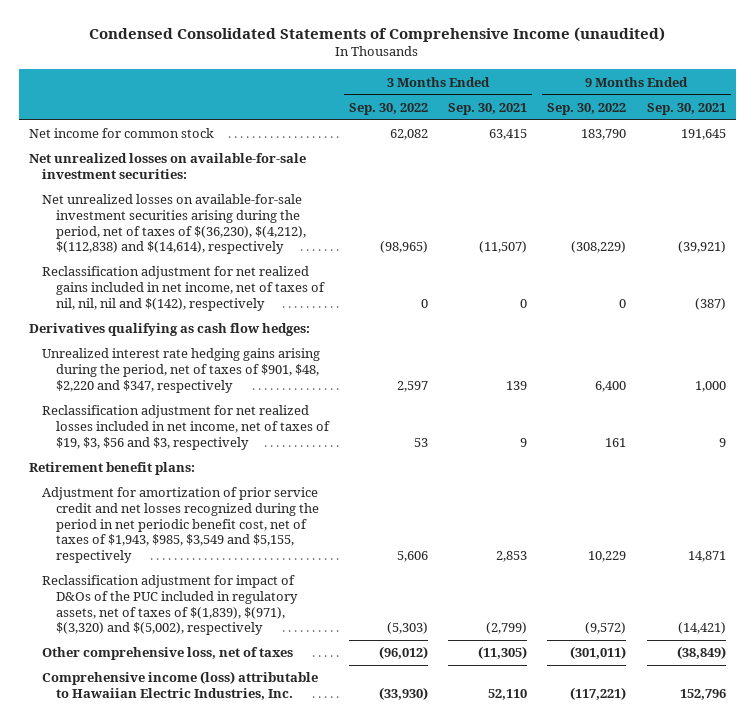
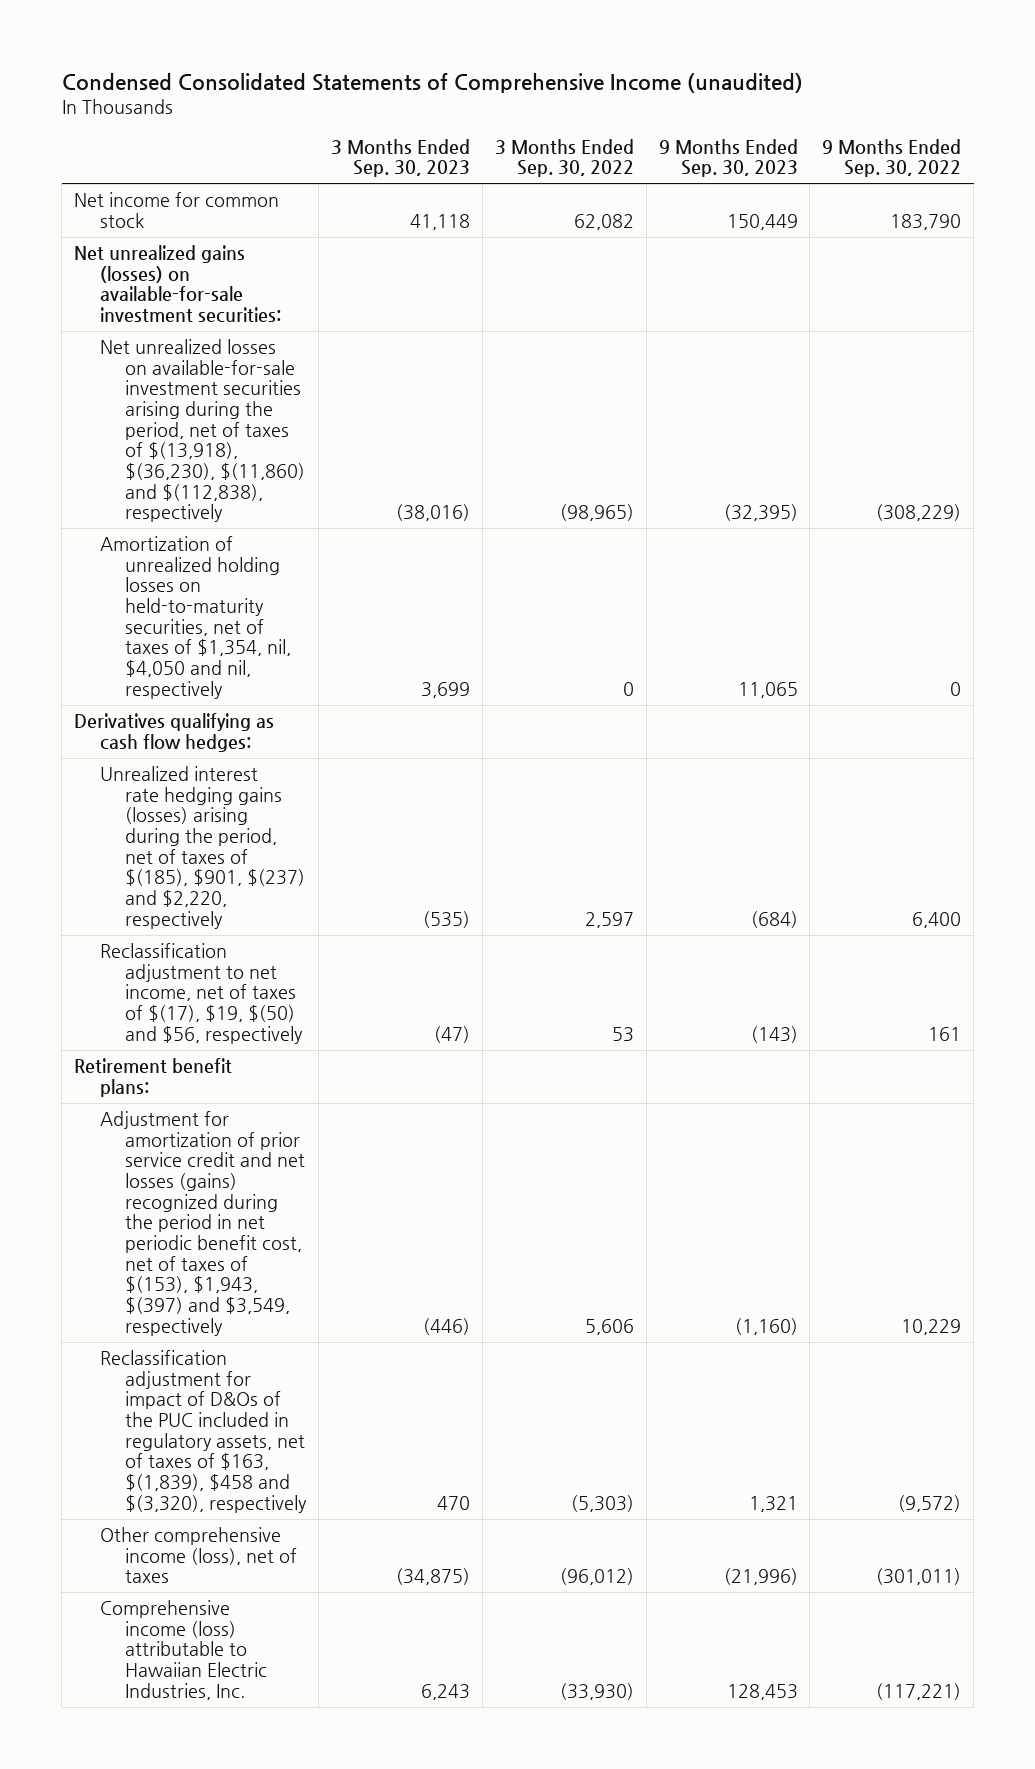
[448,102,528,115] Sep. 30, 2021 -> none
[646,102,726,115] Sep. 30, 2021 -> none
none -> [331,138,471,178] 3 Months Ended Sep. 30, 2023
none -> [658,138,798,178] 9 Months Ended Sep. 30, 2023
[42,266,325,311] Reclassification adjustment for net realized gains included in net income, net of taxes of nil, nil, nil and $(142), respectively -> none
[29,153,307,179] Net unrealized losses on available-for-sale investment securities: -> [74,245,281,324] Net unrealized gains (losses) on available-for-sale investment securities:
[42,194,306,255] Net unrealized losses on available-for-sale investment securities arising during the period, net of taxes of $(36,230), $(4,212), $(112,838) and $(14,614), respectively -> [99,339,306,523] Net unrealized losses on available-for-sale investment securities arising during the period, net of taxes of $(13,918), $(36,230), $(11,860) and $(112,838), respectively
none -> [99,536,292,699] Amortization of unrealized holding losses on held-to-maturity securities, net of taxes of $1,354, nil, $4,050 and nil, respectively
[42,348,321,393] Unrealized interest rate hedging gains arising during the period, net of taxes of $901, $48, $2,220 and $347, respectively -> [99,766,306,929] Unrealized interest rate hedging gains (losses) arising during the period, net of taxes of $(185), $901, $(237) and $2,220, respectively
[42,405,330,450] Reclassification adjustment for net realized losses included in net income, net of taxes of $19, $3, $56 and $3, respectively -> [99,943,304,1044] Reclassification adjustment to net income, net of taxes of $(17), $19, $(50) and $56, respectively
[42,487,319,564] Adjustment for amortization of prior service credit and net losses recognized during the period in net periodic benefit cost, net of taxes of $1,943, $985, $3,549 and $5,155, respectively -> [99,1111,306,1336] Adjustment for amortization of prior service credit and net losses (gains) recognized during the period in net periodic benefit cost, net of taxes of $(153), $1,943, $(397) and $3,549, respectively
[42,575,298,636] Reclassification adjustment for impact of D&Os of the PUC included in regulatory assets, net of taxes of $(1,839), $(971), $(3,320) and $(5,002), respectively -> [99,1350,308,1513] Reclassification adjustment for impact of D&Os of the PUC included in regulatory assets, net of taxes of $163, $(1,839), $458 and $(3,320), respectively
[42,647,294,661] Other comprehensive loss, net of taxes -> [99,1527,298,1584] Other comprehensive income (loss), net of taxes

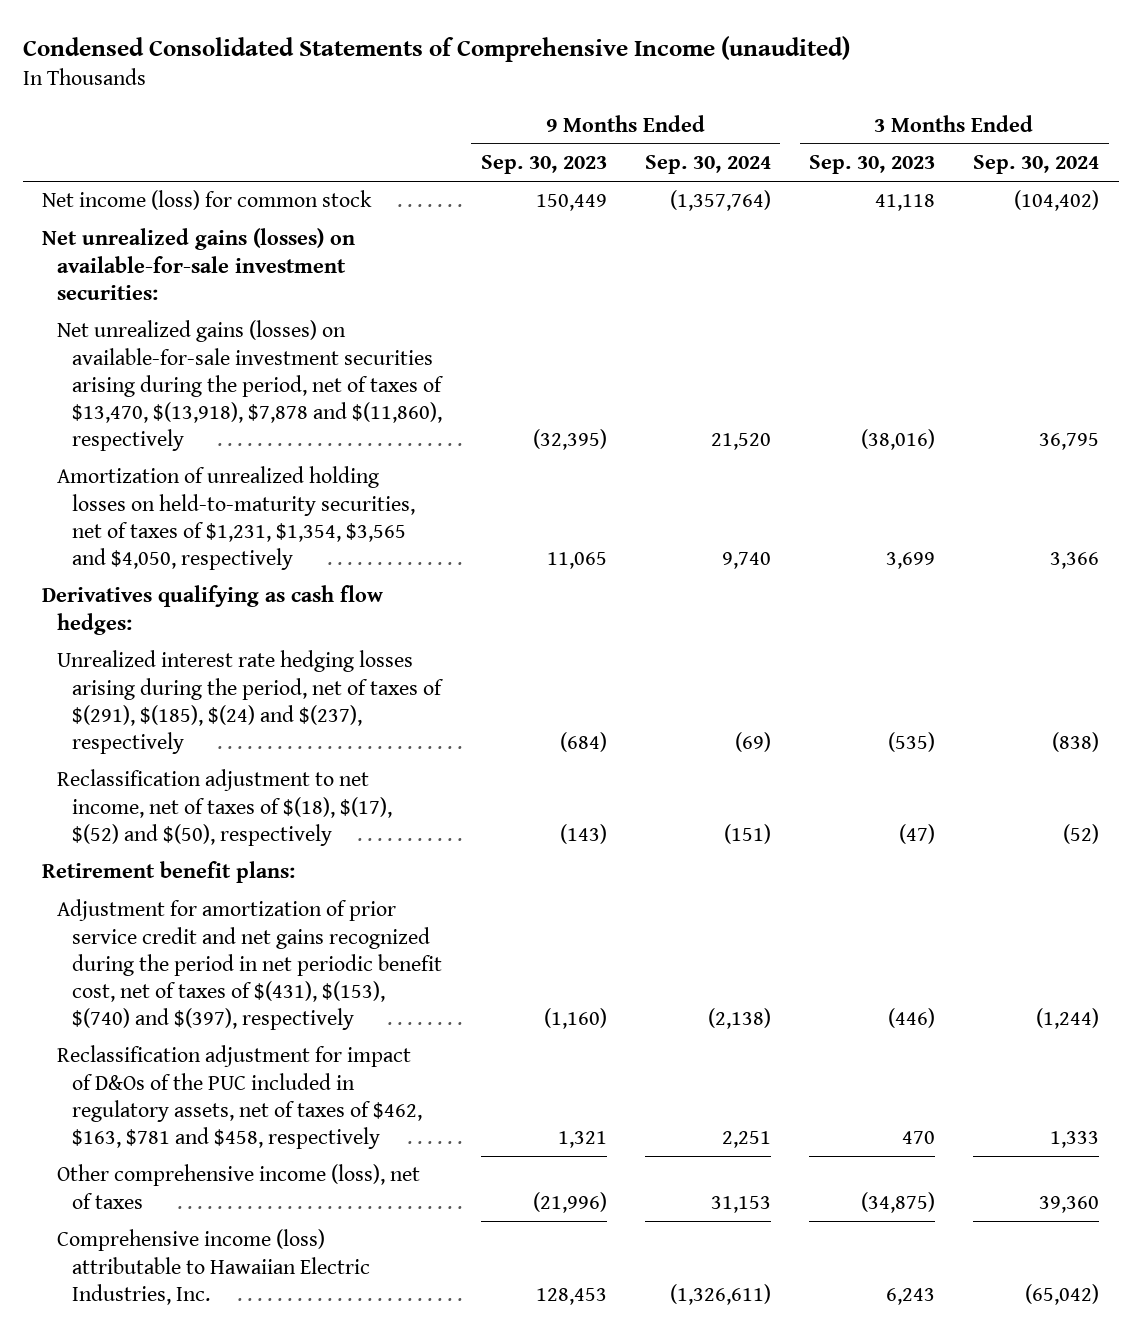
[494,138,634,178] 3 Months Ended Sep. 30, 2022 -> none
[822,138,962,178] 9 Months Ended Sep. 30, 2022 -> none
none -> [644,155,771,175] Sep. 30, 2024
none -> [973,155,1100,175] Sep. 30, 2024
[74,192,280,228] Net income for common stock -> [41,190,372,211] Net income (loss) for common stock
[99,339,306,523] Net unrealized losses on available-for-sale investment securities arising during the period, net of taxes of $(13,918), $(36,230), $(11,860) and $(112,838), respectively -> [57,320,445,451] Net unrealized gains (losses) on available-for-sale investment securities arising during the period, net of taxes of $13,470, $(13,918), $7,878 and $(11,860), respectively
[99,536,292,699] Amortization of unrealized holding losses on held-to-maturity securities, net of taxes of $1,354, nil, $4,050 and nil, respectively -> [57,466,416,570] Amortization of unrealized holding losses on held-to-maturity securities, net of taxes of $1,231, $1,354, $3,565 and $4,050, respectively
[99,766,306,929] Unrealized interest rate hedging gains (losses) arising during the period, net of taxes of $(185), $901, $(237) and $2,220, respectively -> [57,650,445,754] Unrealized interest rate hedging losses arising during the period, net of taxes of $(291), $(185), $(24) and $(237), respectively
[99,943,304,1044] Reclassification adjustment to net income, net of taxes of $(17), $19, $(50) and $56, respectively -> [57,769,393,846] Reclassification adjustment to net income, net of taxes of $(18), $(17), $(52) and $(50), respectively
[99,1111,306,1336] Adjustment for amortization of prior service credit and net losses (gains) recognized during the period in net periodic benefit cost, net of taxes of $(153), $1,943, $(397) and $3,549, respectively -> [57,899,443,1030] Adjustment for amortization of prior service credit and net gains recognized during the period in net periodic benefit cost, net of taxes of $(431), $(153), $(740) and $(397), respectively
[99,1350,308,1513] Reclassification adjustment for impact of D&Os of the PUC included in regulatory assets, net of taxes of $163, $(1,839), $458 and $(3,320), respectively -> [57,1045,423,1149] Reclassification adjustment for impact of D&Os of the PUC included in regulatory assets, net of taxes of $462, $163, $781 and $458, respectively

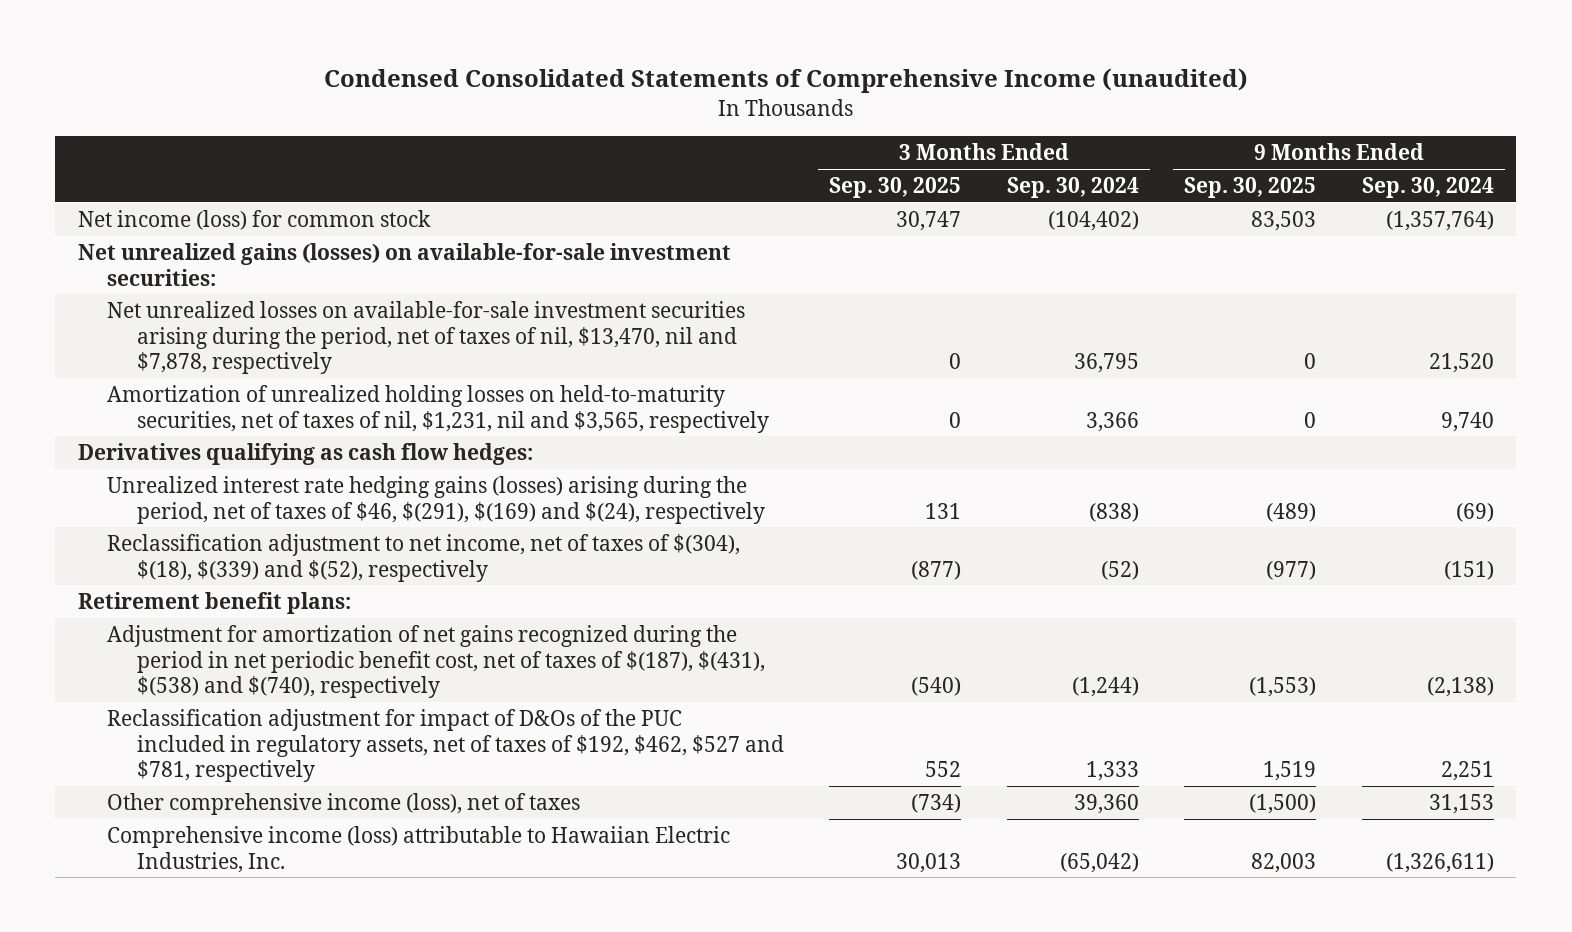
[480,155,607,175] Sep. 30, 2023 -> none
[809,155,936,175] Sep. 30, 2023 -> none
none -> [829,176,962,198] Sep. 30, 2025
none -> [1184,176,1317,198] Sep. 30, 2025
[57,320,445,451] Net unrealized gains (losses) on available-for-sale investment securities arising during the period, net of taxes of $13,470, $(13,918), $7,878 and $(11,860), respectively -> [107,300,746,375] Net unrealized losses on available-for-sale investment securities arising during the period, net of taxes of nil, $13,470, nil and $7,878, respectively
[57,466,416,570] Amortization of unrealized holding losses on held-to-maturity securities, net of taxes of $1,231, $1,354, $3,565 and $4,050, respectively -> [107,384,769,433] Amortization of unrealized holding losses on held-to-maturity securities, net of taxes of nil, $1,231, nil and $3,565, respectively
[57,650,445,754] Unrealized interest rate hedging losses arising during the period, net of taxes of $(291), $(185), $(24) and $(237), respectively -> [107,475,765,524] Unrealized interest rate hedging gains (losses) arising during the period, net of taxes of $46, $(291), $(169) and $(24), respectively
[57,769,393,846] Reclassification adjustment to net income, net of taxes of $(18), $(17), $(52) and $(50), respectively -> [107,533,741,582] Reclassification adjustment to net income, net of taxes of $(304), $(18), $(339) and $(52), respectively
[57,899,443,1030] Adjustment for amortization of prior service credit and net gains recognized during the period in net periodic benefit cost, net of taxes of $(431), $(153), $(740) and $(397), respectively -> [107,624,765,699] Adjustment for amortization of net gains recognized during the period in net periodic benefit cost, net of taxes of $(187), $(431), $(538) and $(740), respectively
[57,1045,423,1149] Reclassification adjustment for impact of D&Os of the PUC included in regulatory assets, net of taxes of $462, $163, $781 and $458, respectively -> [107,708,784,783] Reclassification adjustment for impact of D&Os of the PUC included in regulatory assets, net of taxes of $192, $462, $527 and $781, respectively

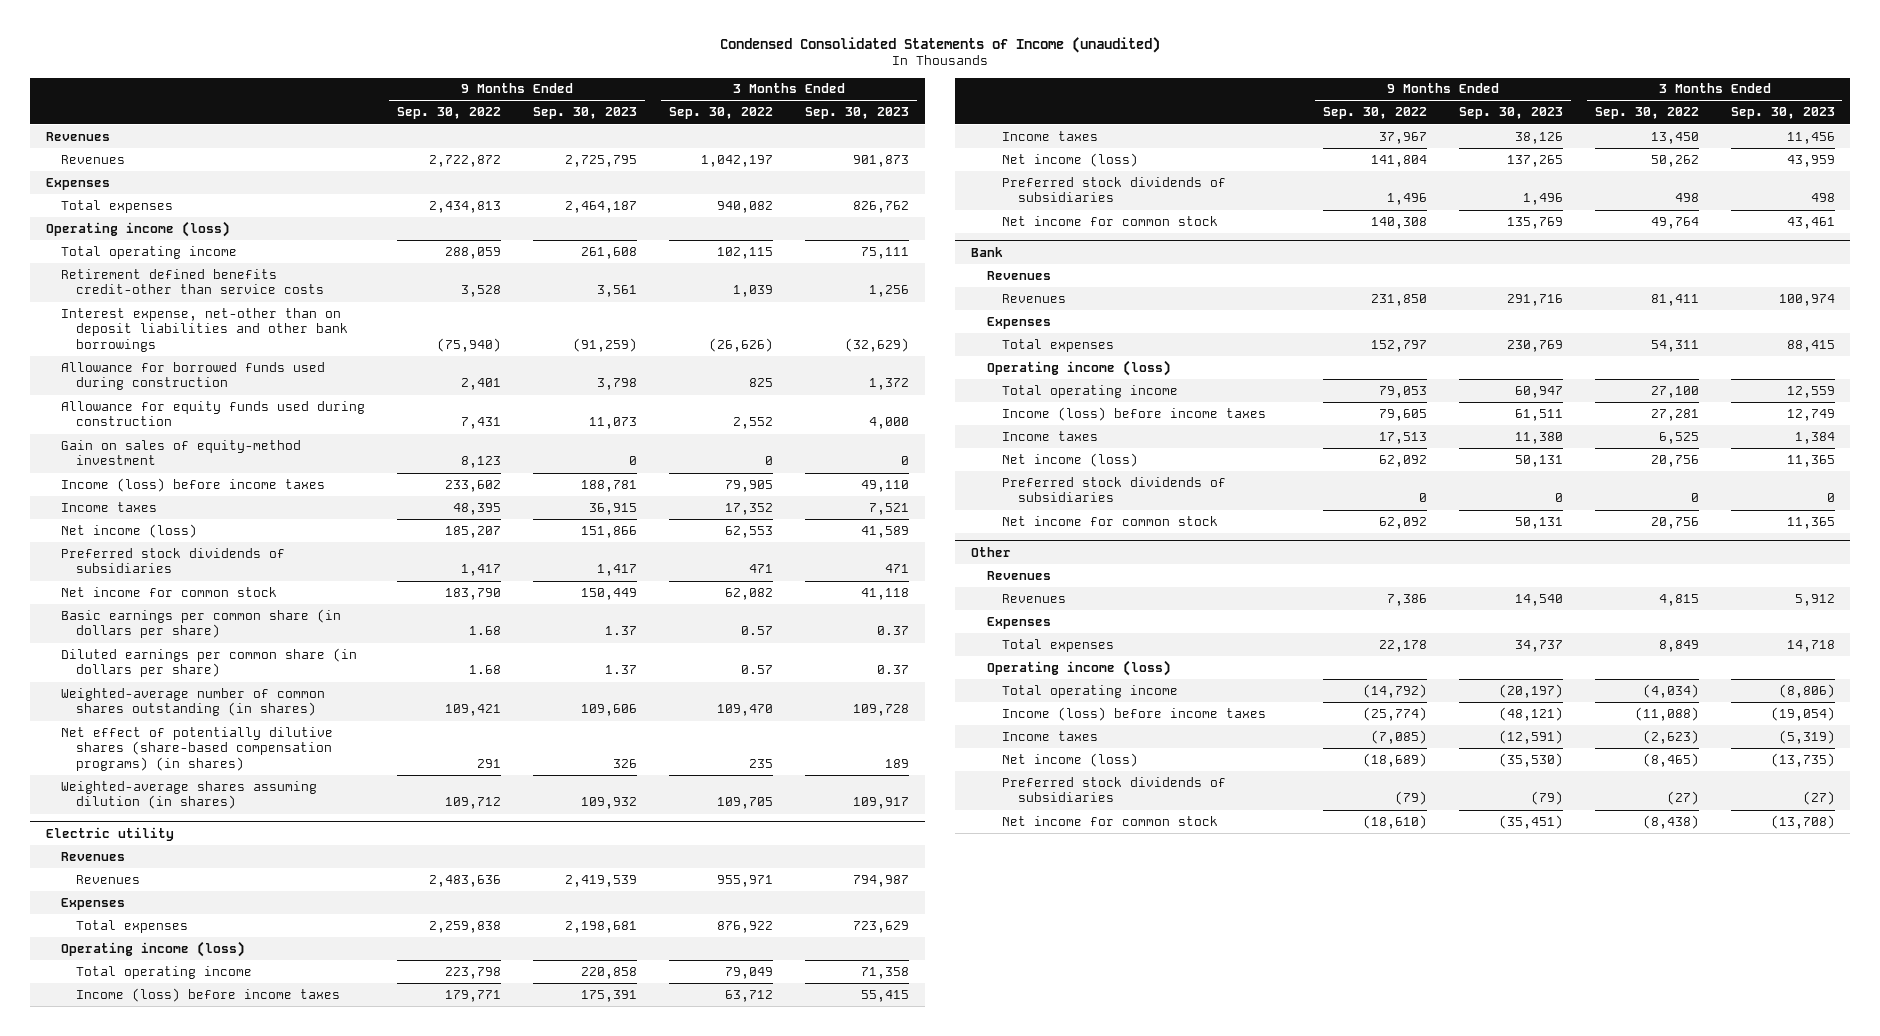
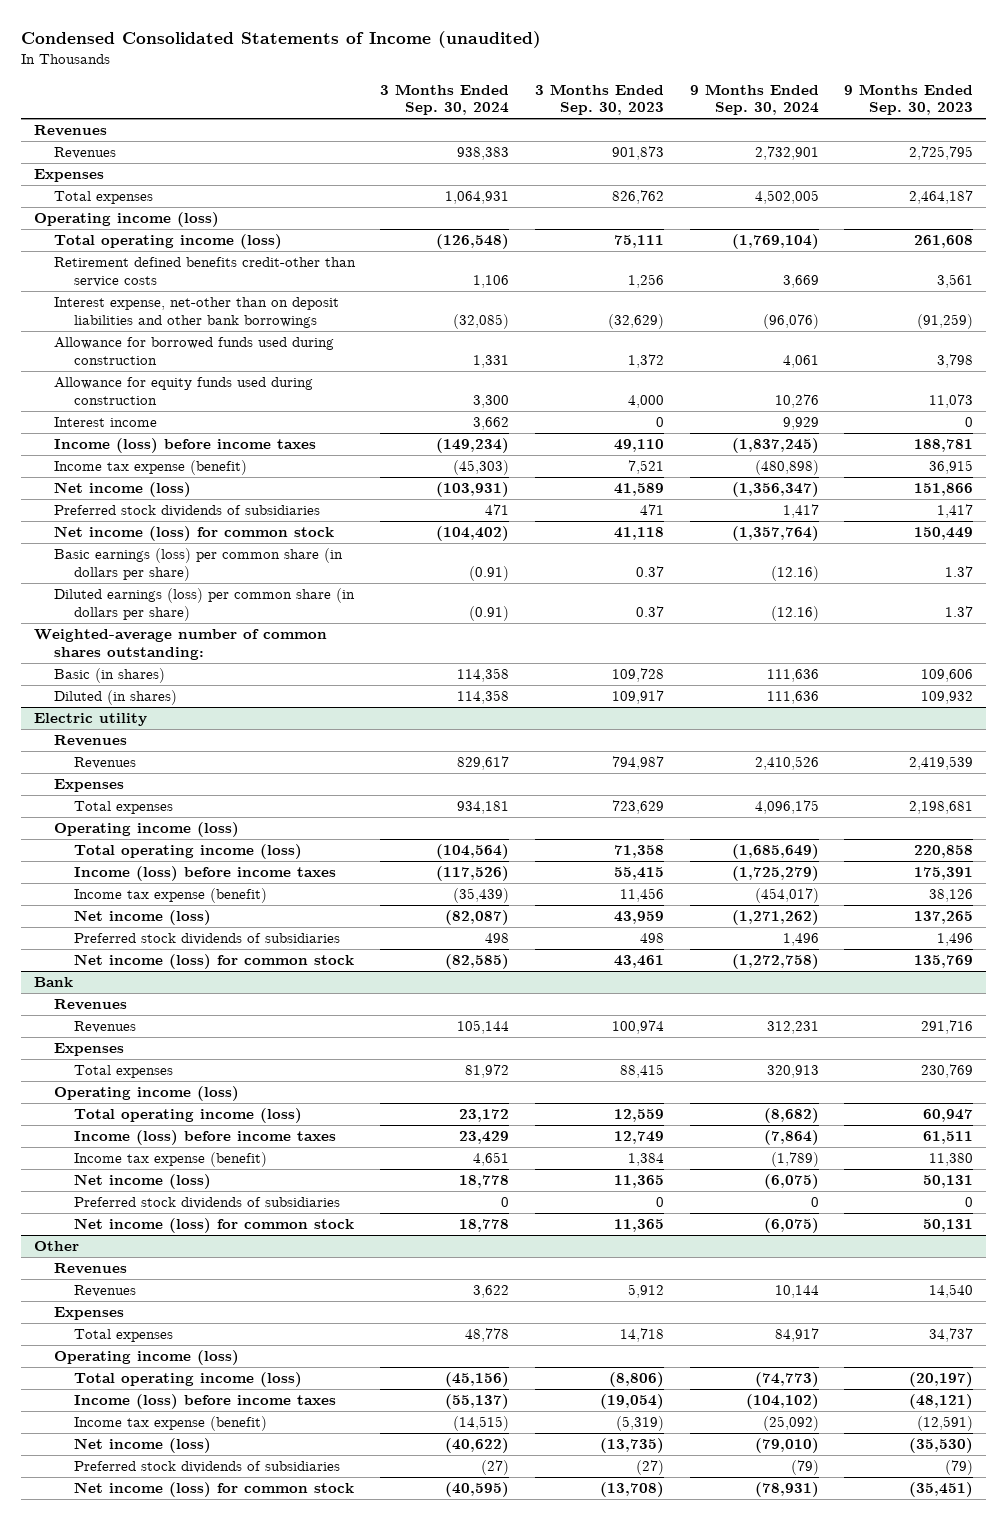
[396,107,501,120] Sep. 30, 2022 -> none
[668,107,773,120] Sep. 30, 2022 -> none
none -> [380,83,510,116] 3 Months Ended Sep. 30, 2024
none -> [689,83,819,116] 9 Months Ended Sep. 30, 2024
[60,245,237,259] Total operating income -> [53,234,282,250] Total operating income (loss)
[60,439,301,466] Gain on sales of equity-method investment -> none
none -> [53,417,157,428] Interest income
[60,501,157,512] Income taxes -> [53,460,247,476] Income tax expense (benefit)
[60,726,333,771] Net effect of potentially dilutive shares (share-based compensation programs) (in shares) -> none
[60,586,277,597] Net income for common stock -> [53,526,334,542] Net income (loss) for common stock
[60,608,341,639] Basic earnings per common share (in dollars per share) -> [53,548,343,581] Basic earnings (loss) per common share (in dollars per share)
[60,647,357,678] Diluted earnings per common share (in dollars per share) -> [53,588,355,621] Diluted earnings (loss) per common share (in dollars per share)
none -> [34,629,328,660] Weighted-average number of common shares outstanding:
[60,687,325,717] Weighted-average number of common shares outstanding (in shares) -> [53,668,165,684] Basic (in shares)
[60,780,317,810] Weighted-average shares assuming dilution (in shares) -> [53,690,177,706] Diluted (in shares)
[76,965,253,979] Total operating income -> [73,844,302,860] Total operating income (loss)
[1002,130,1099,141] Income taxes -> [73,888,267,904] Income tax expense (benefit)
[1002,215,1219,226] Net income for common stock -> [73,954,354,970] Net income (loss) for common stock
[1002,384,1179,398] Total operating income -> [73,1108,302,1124] Total operating income (loss)
[1002,430,1099,441] Income taxes -> [73,1152,267,1168] Income tax expense (benefit)
[1002,515,1219,526] Net income for common stock -> [73,1218,354,1234] Net income (loss) for common stock
[1002,684,1179,698] Total operating income -> [73,1372,302,1388] Total operating income (loss)
[1002,730,1099,741] Income taxes -> [73,1416,267,1432] Income tax expense (benefit)
[1002,815,1219,826] Net income for common stock -> [73,1482,354,1498] Net income (loss) for common stock

